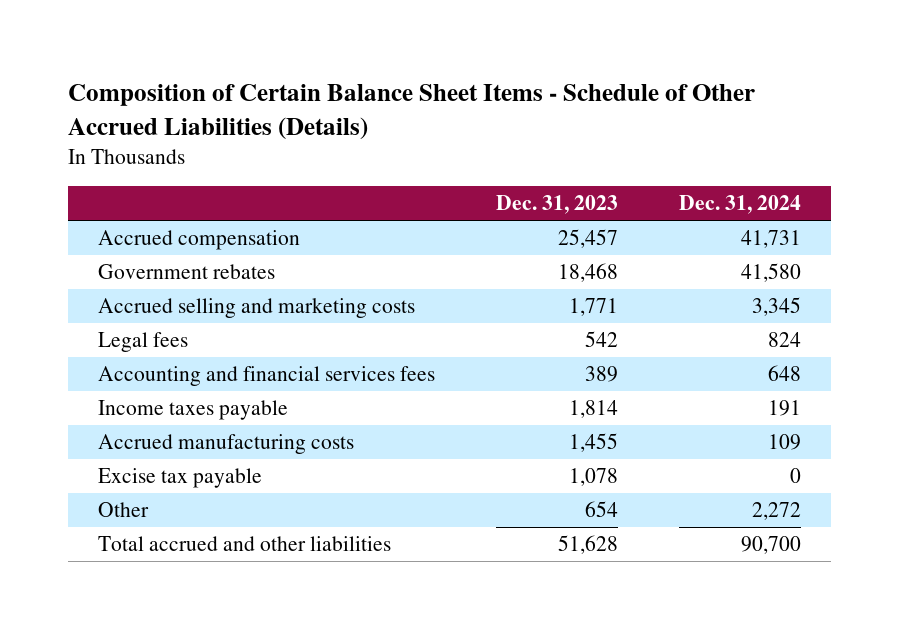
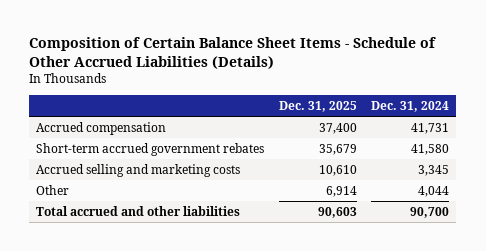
[495,195,618,215] Dec. 31, 2023 -> none
none -> [278,100,357,112] Dec. 31, 2025
[98,264,276,280] Government rebates -> [36,142,265,156] Short-term accrued government rebates
[98,332,189,353] Legal fees -> none
[98,366,436,387] Accounting and financial services fees -> none
[98,400,289,421] Income taxes payable -> none
[98,434,355,455] Accrued manufacturing costs -> none
[98,468,263,489] Excise tax payable -> none
[751,502,801,521] 2,272 -> [418,185,450,197] 4,044

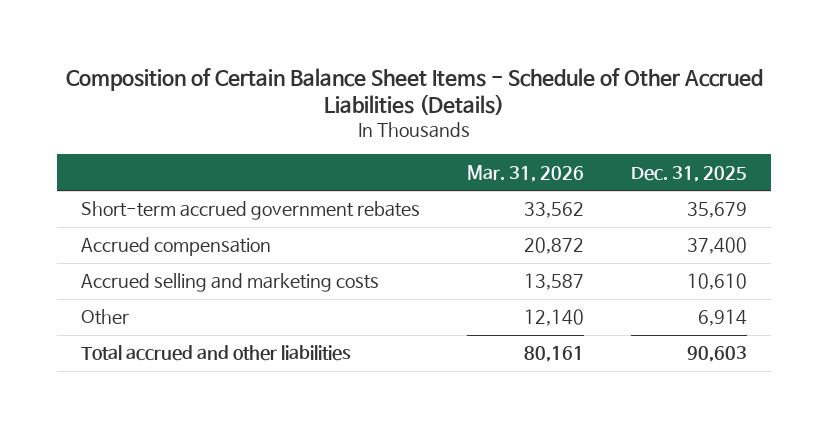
[371,100,450,112] Dec. 31, 2024 -> none
none -> [466,164,584,182] Mar. 31, 2026
[36,121,167,135] Accrued compensation -> [80,237,271,257] Accrued compensation

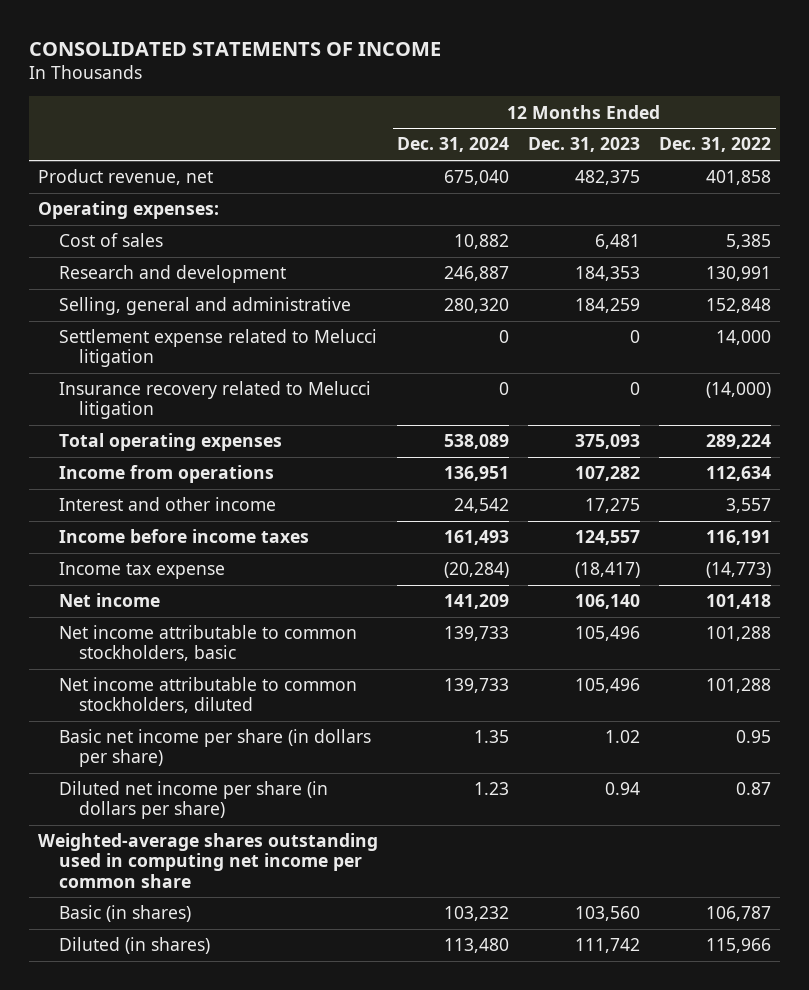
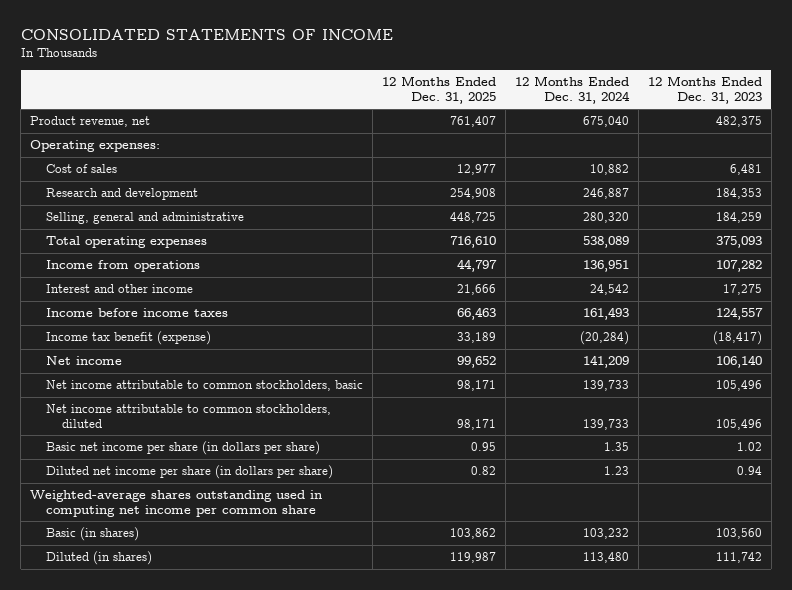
[658,137,771,153] Dec. 31, 2022 -> none
none -> [382,76,497,104] 12 Months Ended Dec. 31, 2025
[58,329,377,368] Settlement expense related to Melucci litigation -> none
[58,381,371,420] Insurance recovery related to Melucci litigation -> none
[58,562,225,580] Income tax expense -> [46,331,212,346] Income tax benefit (expense)

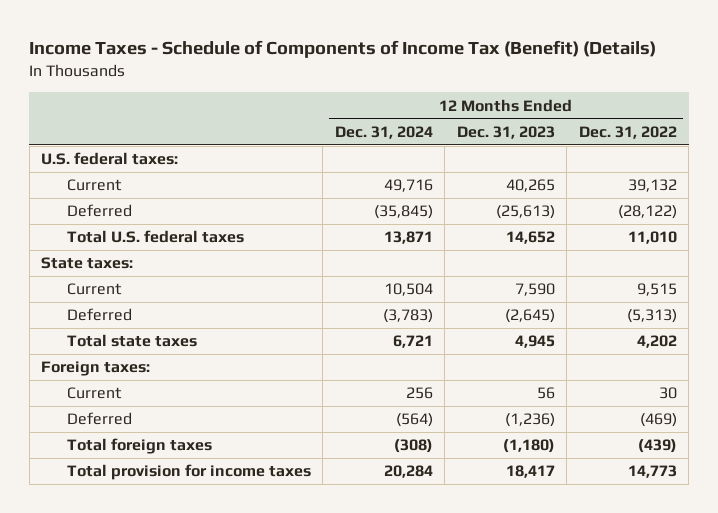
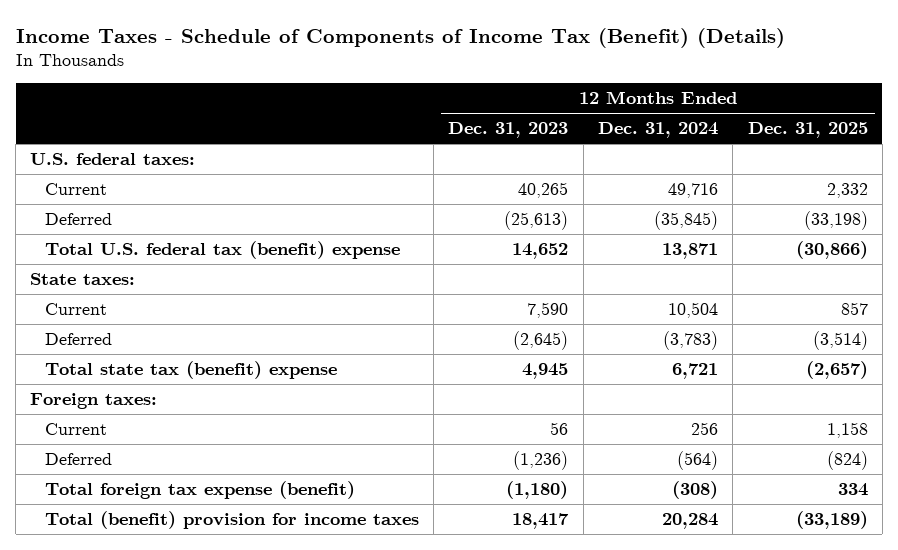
[578,125,677,139] Dec. 31, 2022 -> none
none -> [747,122,868,139] Dec. 31, 2025
[66,230,244,244] Total U.S. federal taxes -> [44,240,400,259] Total U.S. federal tax (benefit) expense
[66,334,197,348] Total state taxes -> [44,360,337,379] Total state tax (benefit) expense
[66,438,212,455] Total foreign taxes -> [44,480,355,499] Total foreign tax expense (benefit)
[66,464,311,481] Total provision for income taxes -> [44,510,419,529] Total (benefit) provision for income taxes

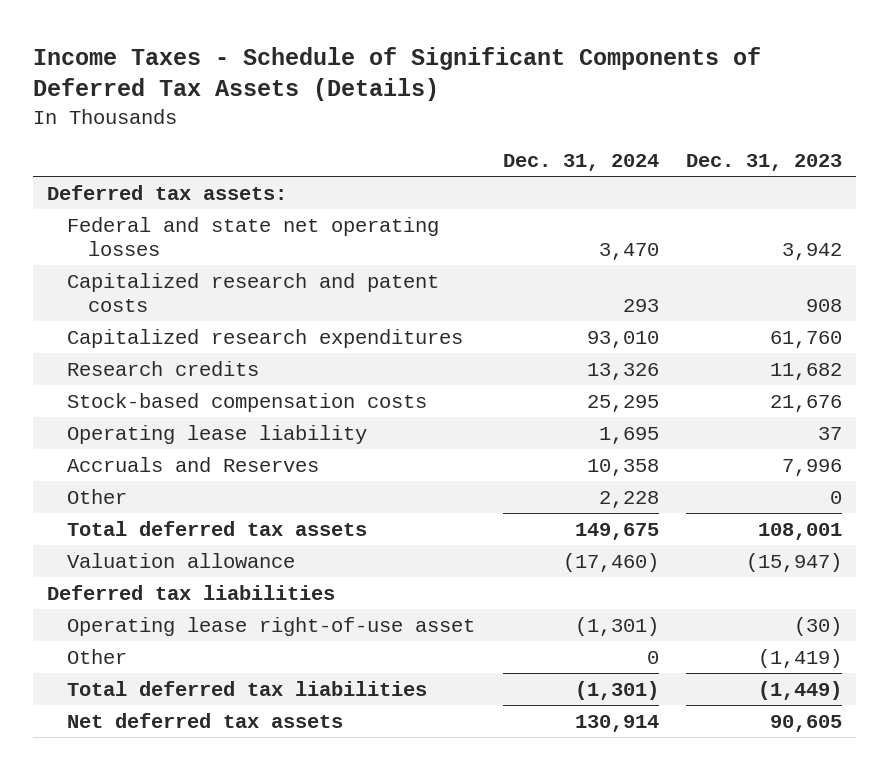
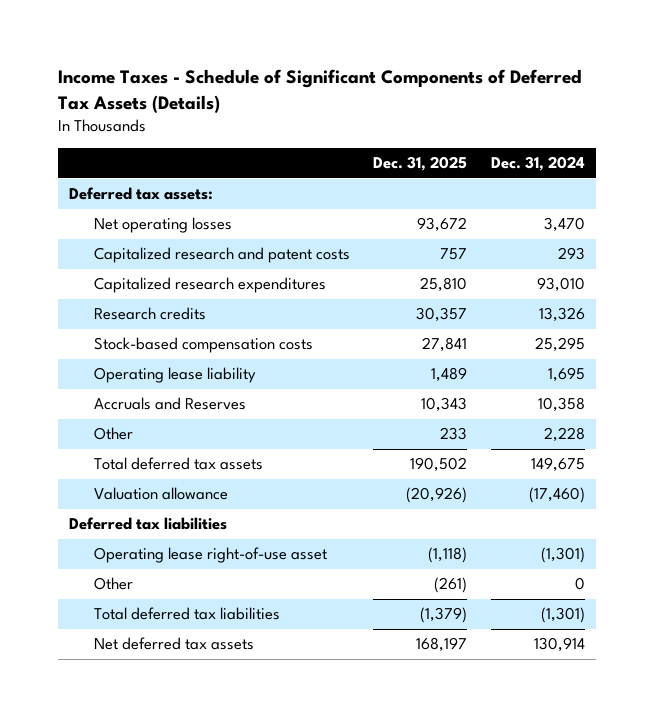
[686,154,843,172] Dec. 31, 2023 -> none
none -> [373,156,468,172] Dec. 31, 2025
[67,216,440,257] Federal and state net operating losses -> [94,217,233,234] Net operating losses

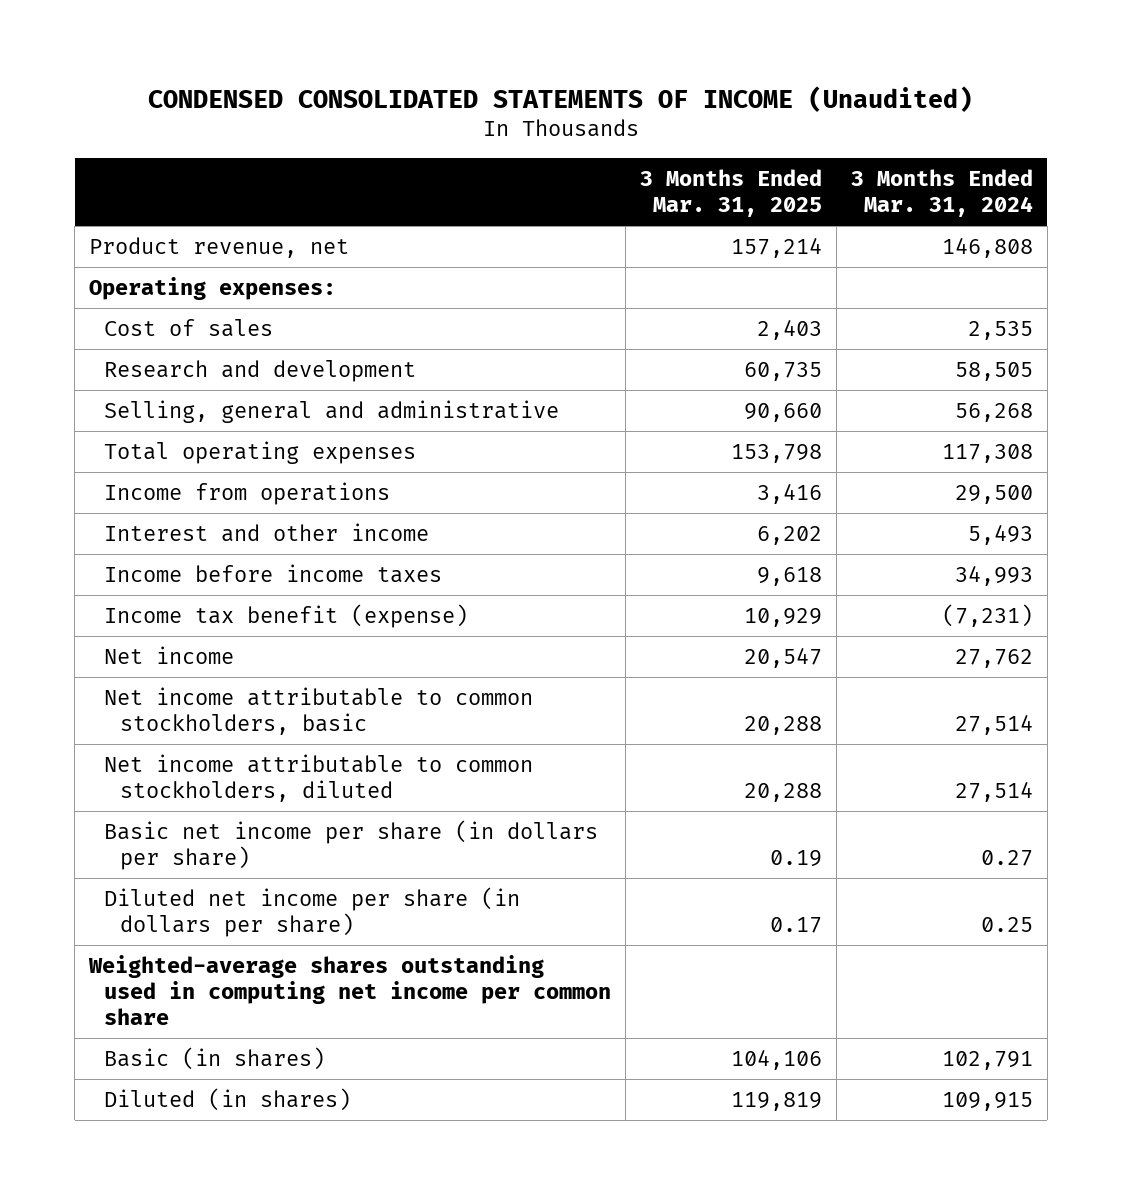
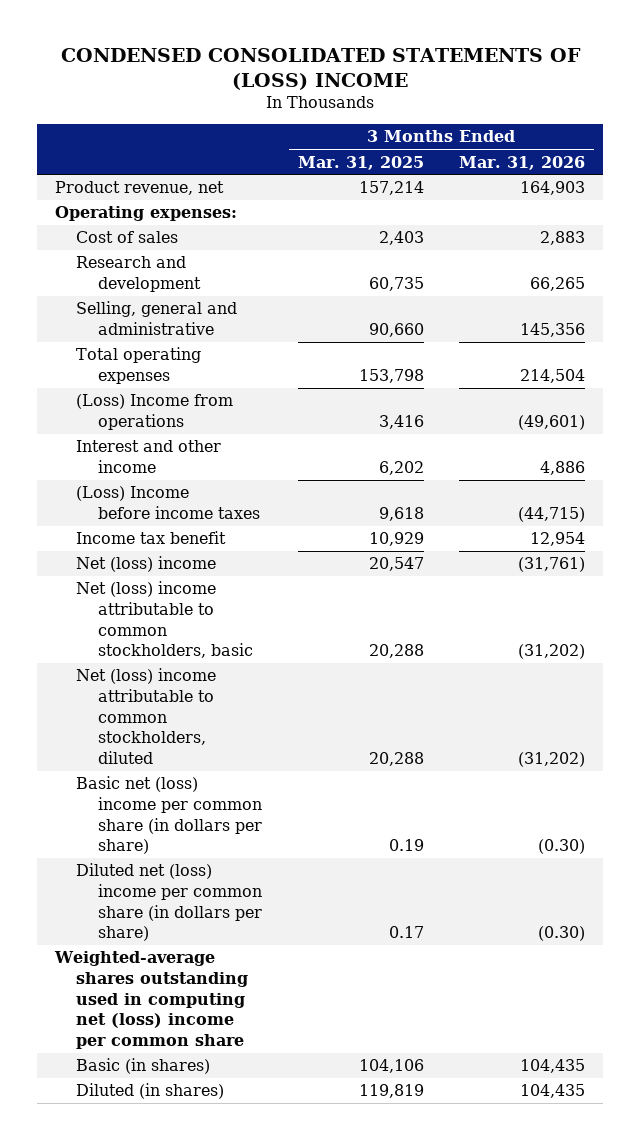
[147,85,973,112] CONDENSED CONSOLIDATED STATEMENTS OF INCOME (Unaudited) -> [61,47,582,90] CONDENSED CONSOLIDATED STATEMENTS OF (LOSS) INCOME
[850,169,1033,217] 3 Months Ended Mar. 31, 2024 -> none
none -> [459,155,586,170] Mar. 31, 2026
[104,482,391,506] Income from operations -> [76,394,234,431] (Loss) Income from operations
[104,564,443,584] Income before income taxes -> [76,486,261,520] (Loss) Income before income taxes
[104,604,469,629] Income tax benefit (expense) -> [76,531,227,545] Income tax benefit
[104,646,235,665] Net income -> [76,556,217,573] Net (loss) income
[104,687,534,736] Net income attributable to common stockholders, basic -> [76,581,254,659] Net (loss) income attributable to common stockholders, basic
[104,754,534,803] Net income attributable to common stockholders, diluted -> [76,668,217,764] Net (loss) income attributable to common stockholders, diluted
[104,820,599,871] Basic net income per share (in dollars per share) -> [76,776,263,855] Basic net (loss) income per common share (in dollars per share)
[104,887,521,938] Diluted net income per share (in dollars per share) -> [76,863,263,942] Diluted net (loss) income per common share (in dollars per share)
[87,955,612,1025] Weighted-average shares outstanding used in computing net income per common share -> [53,951,249,1049] Weighted-average shares outstanding used in computing net (loss) income per common share

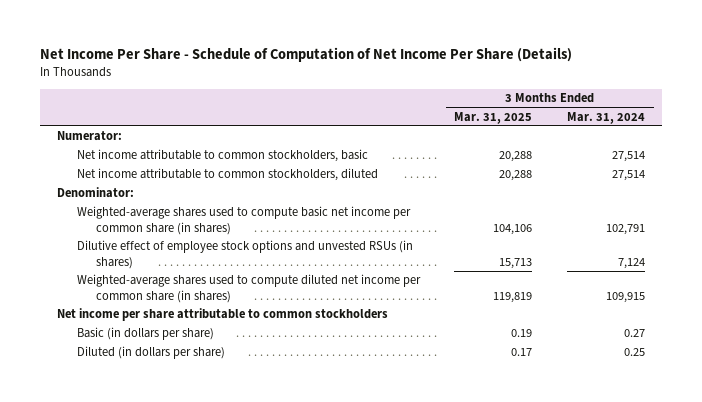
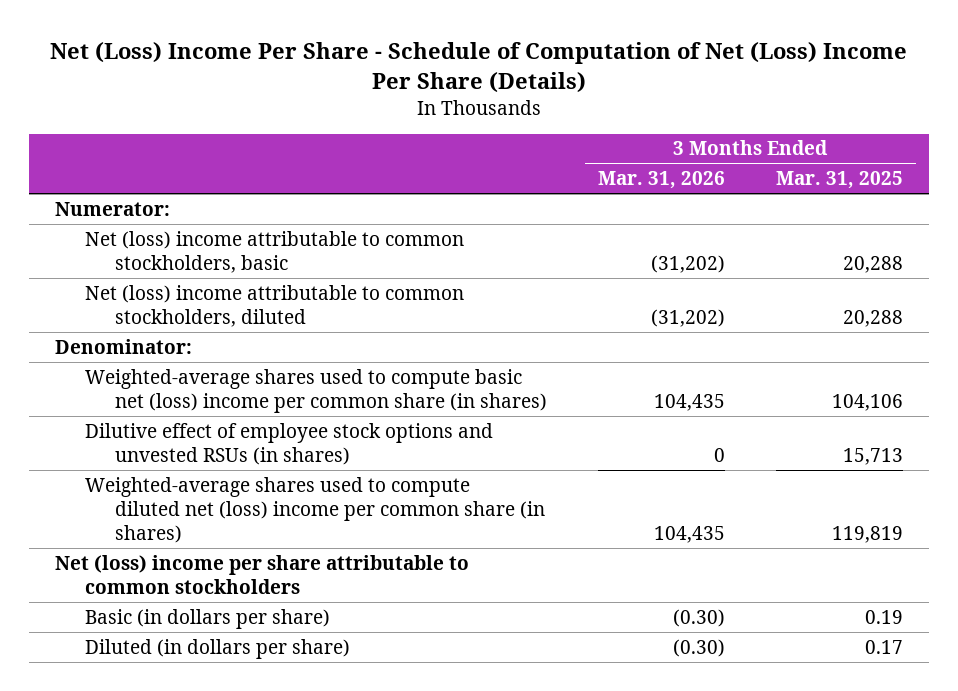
[39,47,572,63] Net Income Per Share - Schedule of Computation of Net Income Per Share (Details) -> [49,41,907,93] Net (Loss) Income Per Share - Schedule of Computation of Net (Loss) Income Per Share (Details)
[566,111,645,124] Mar. 31, 2024 -> none
none -> [597,171,725,190] Mar. 31, 2026
[76,149,368,163] Net income attributable to common stockholders, basic -> [84,230,464,273] Net (loss) income attributable to common stockholders, basic
[76,168,378,182] Net income attributable to common stockholders, diluted -> [84,284,464,327] Net (loss) income attributable to common stockholders, diluted
[76,206,411,235] Weighted-average shares used to compute basic net income per common share (in shares) -> [84,368,547,413] Weighted-average shares used to compute basic net (loss) income per common share (in shares)
[76,274,421,303] Weighted-average shares used to compute diluted net income per common share (in shares) -> [84,476,545,543] Weighted-average shares used to compute diluted net (loss) income per common share (in shares)
[57,308,389,322] Net income per share attributable to common stockholders -> [54,554,469,594] Net (loss) income per share attributable to common stockholders

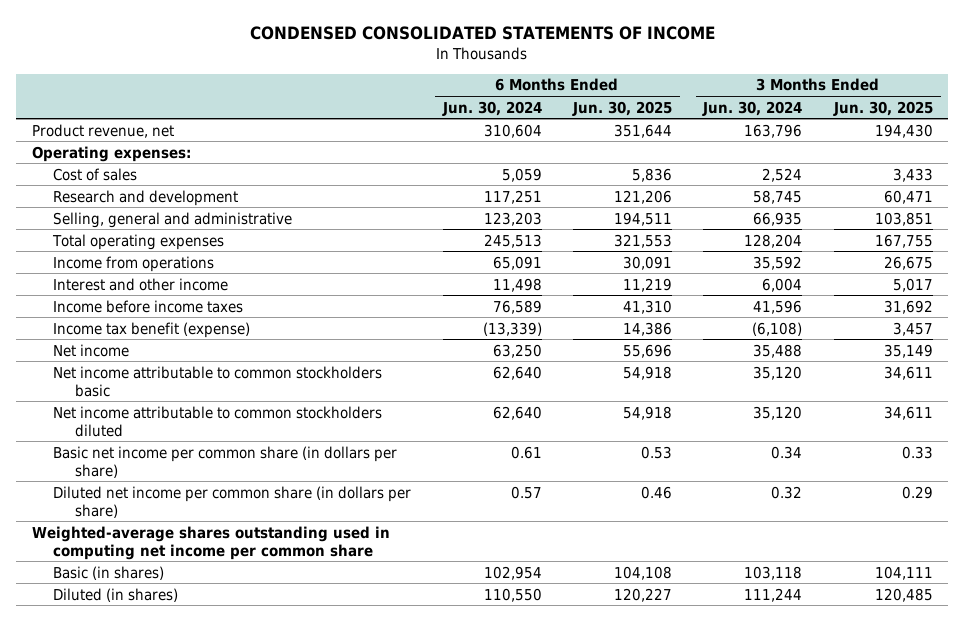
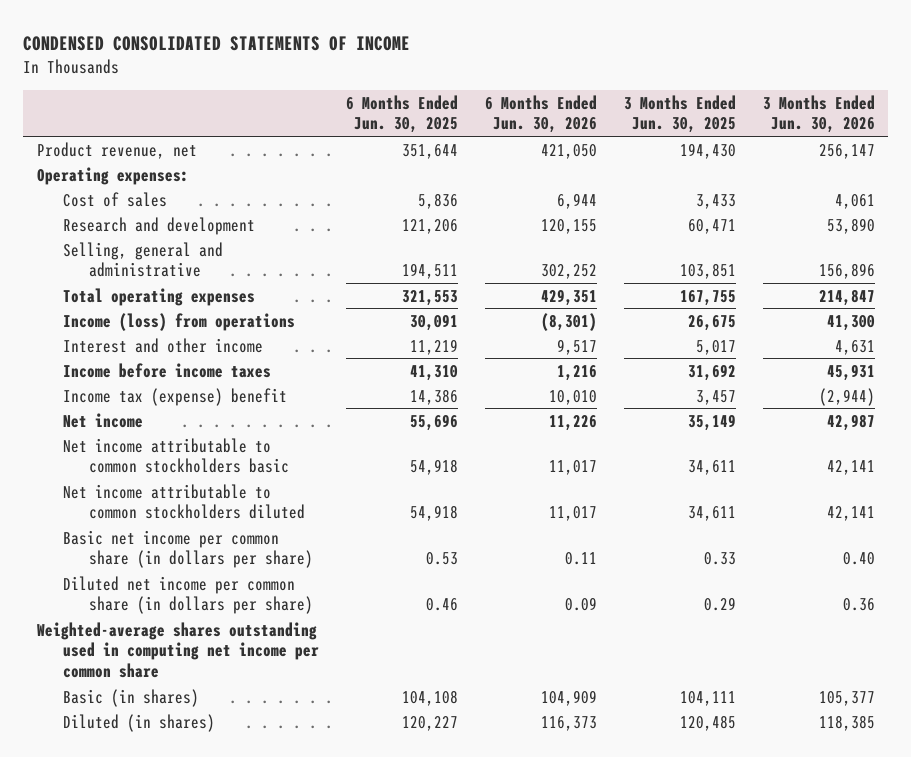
[441,100,542,116] Jun. 30, 2024 -> none
[702,100,803,116] Jun. 30, 2024 -> none
none -> [484,94,597,134] 6 Months Ended Jun. 30, 2026
none -> [762,94,875,134] 3 Months Ended Jun. 30, 2026
[53,255,215,272] Income from operations -> [63,312,296,331] Income (loss) from operations
[53,321,251,338] Income tax benefit (expense) -> [63,387,288,406] Income tax (expense) benefit

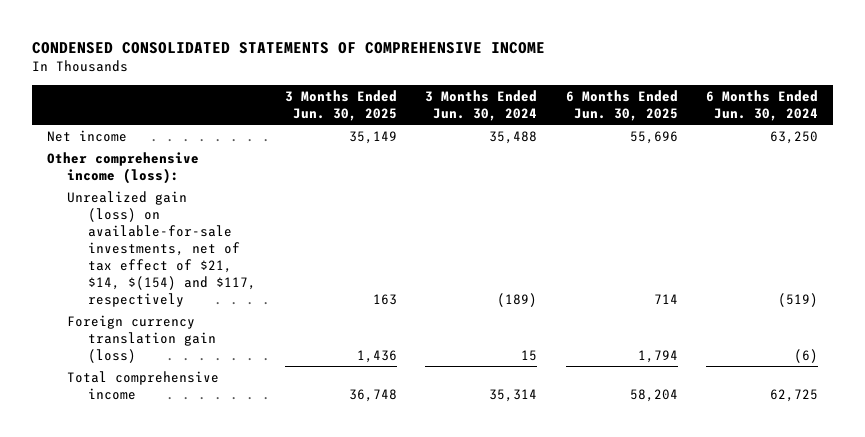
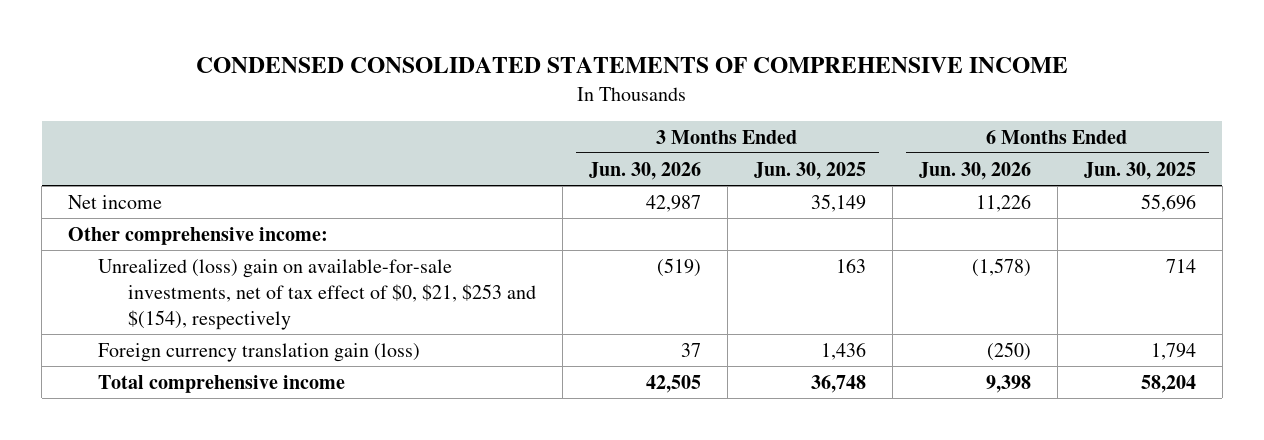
[425,89,538,121] 3 Months Ended Jun. 30, 2024 -> none
[706,89,819,121] 6 Months Ended Jun. 30, 2024 -> none
none -> [589,161,702,180] Jun. 30, 2026
none -> [918,161,1031,180] Jun. 30, 2026
[46,151,199,184] Other comprehensive income (loss): -> [68,226,329,245] Other comprehensive income:
[67,190,256,307] Unrealized gain (loss) on available-for-sale investments, net of tax effect of $21, $14, $(154) and $117, respectively -> [98,258,537,331] Unrealized (loss) gain on available-for-sale investments, net of tax effect of $0, $21, $253 and $(154), respectively

